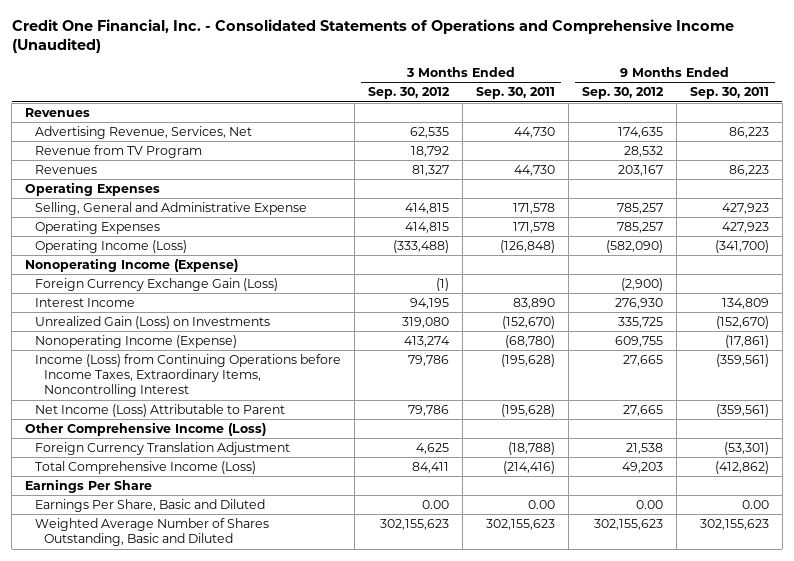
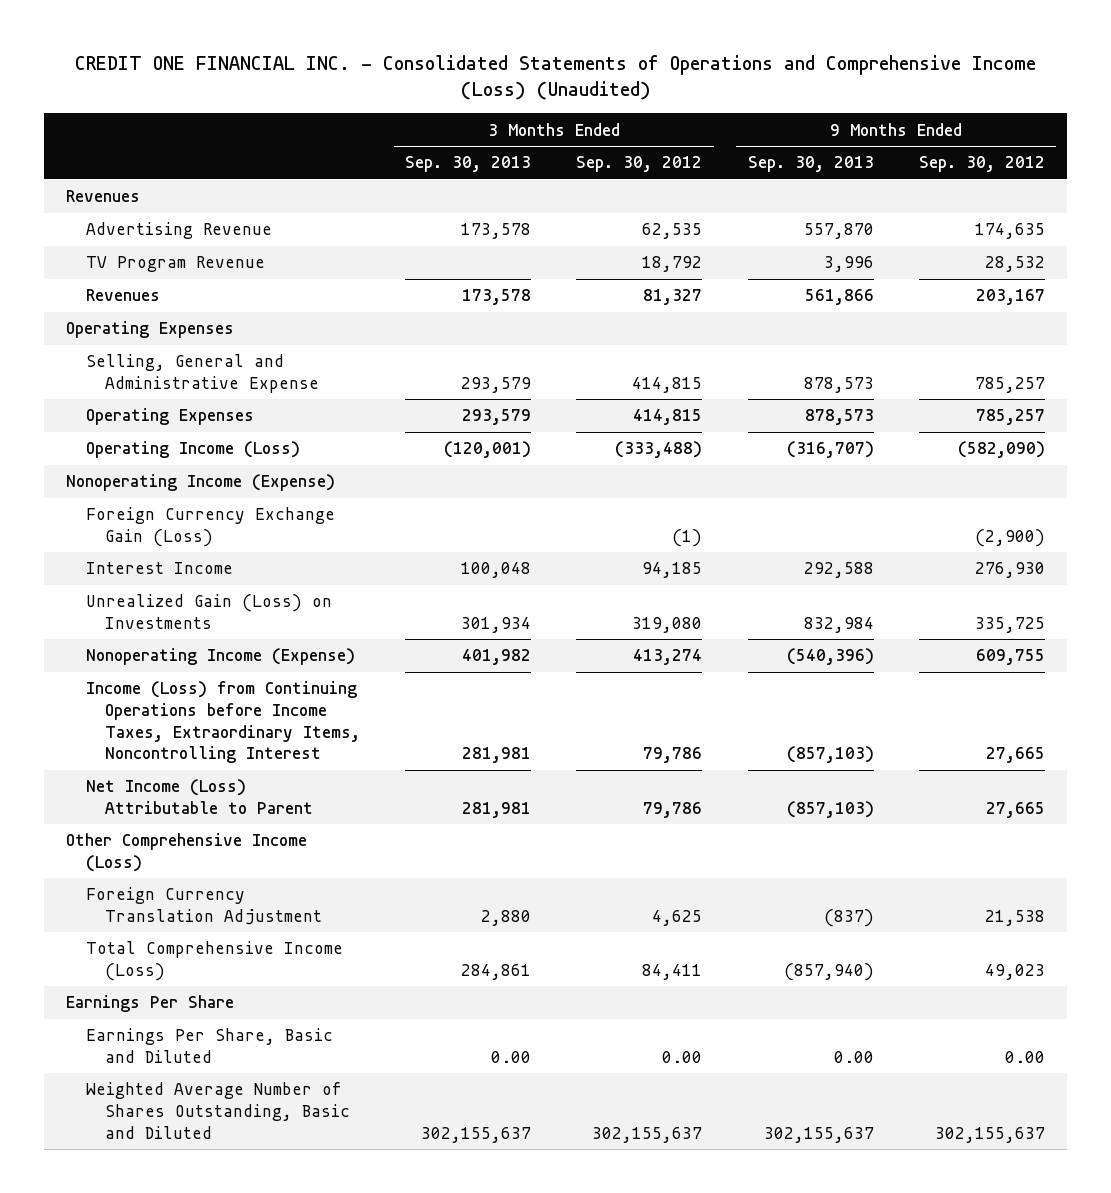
[11,19,734,54] Credit One Financial, Inc. - Consolidated Statements of Operations and Comprehensive Income (Unaudited) -> [74,54,1036,101] CREDIT ONE FINANCIAL INC. - Consolidated Statements of Operations and Comprehensive Income (Loss) (Unaudited)
[475,87,555,100] Sep. 30, 2011 -> none
[689,87,769,100] Sep. 30, 2011 -> none
none -> [405,156,532,173] Sep. 30, 2013
none -> [747,156,874,173] Sep. 30, 2013
[34,126,252,140] Advertising Revenue, Services, Net -> [85,222,272,240] Advertising Revenue
[34,145,202,159] Revenue from TV Program -> [85,256,265,273] TV Program Revenue
[409,298,449,310] 94,195 -> [642,562,703,579] 94,185
[621,462,663,474] 49,203 -> [984,963,1045,980] 49,023
[379,519,449,531] 302,155,623 -> [592,1126,703,1143] 302,155,637
[593,519,663,531] 302,155,623 -> [934,1126,1045,1143] 302,155,637

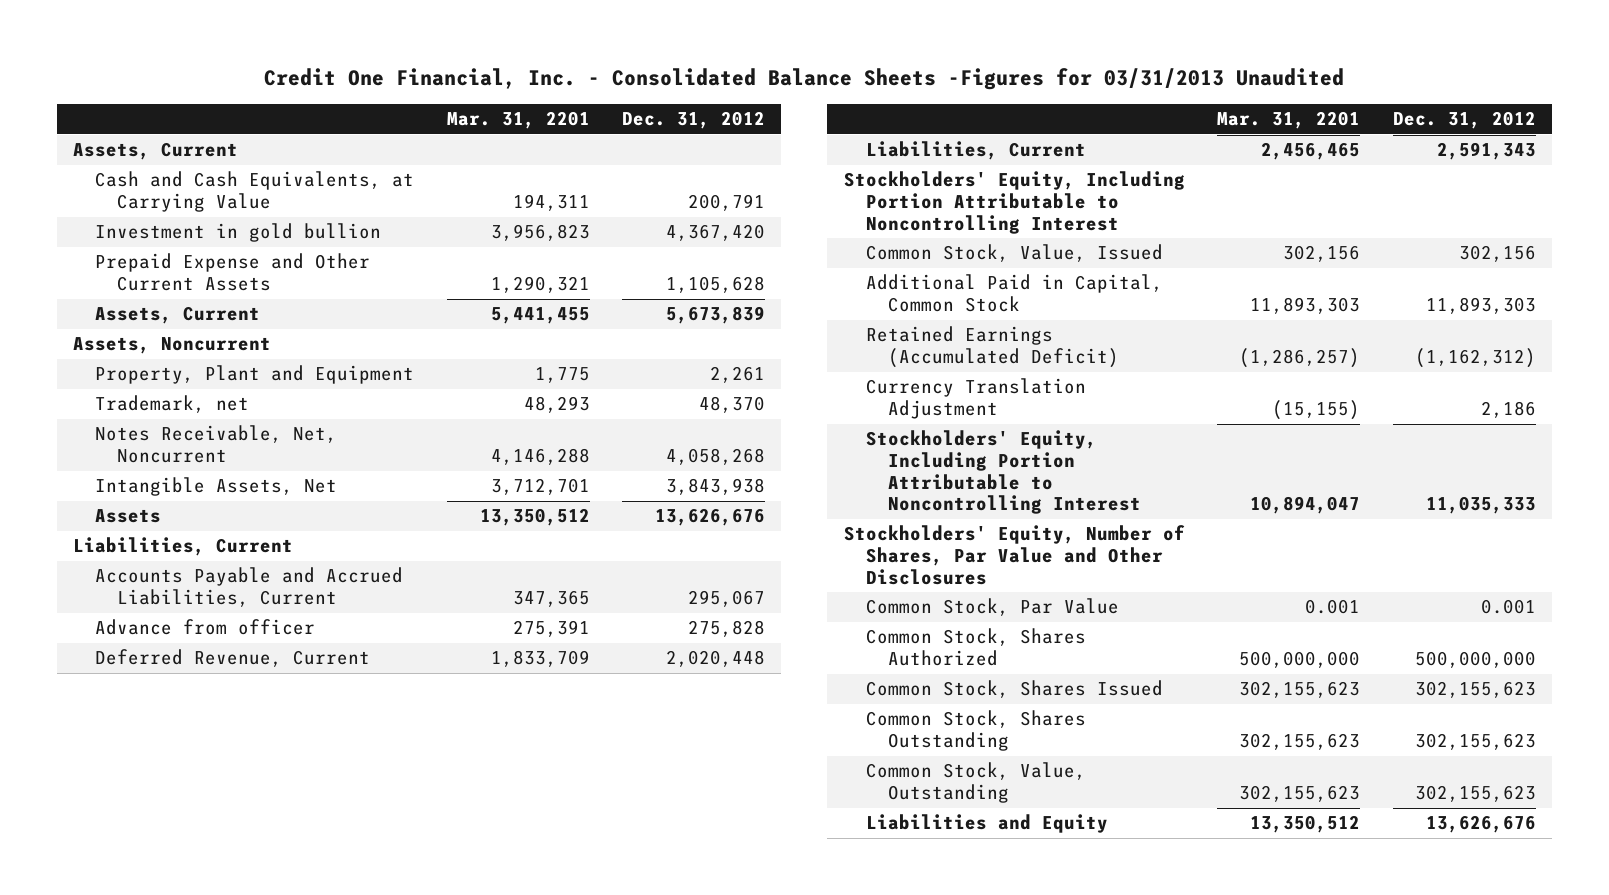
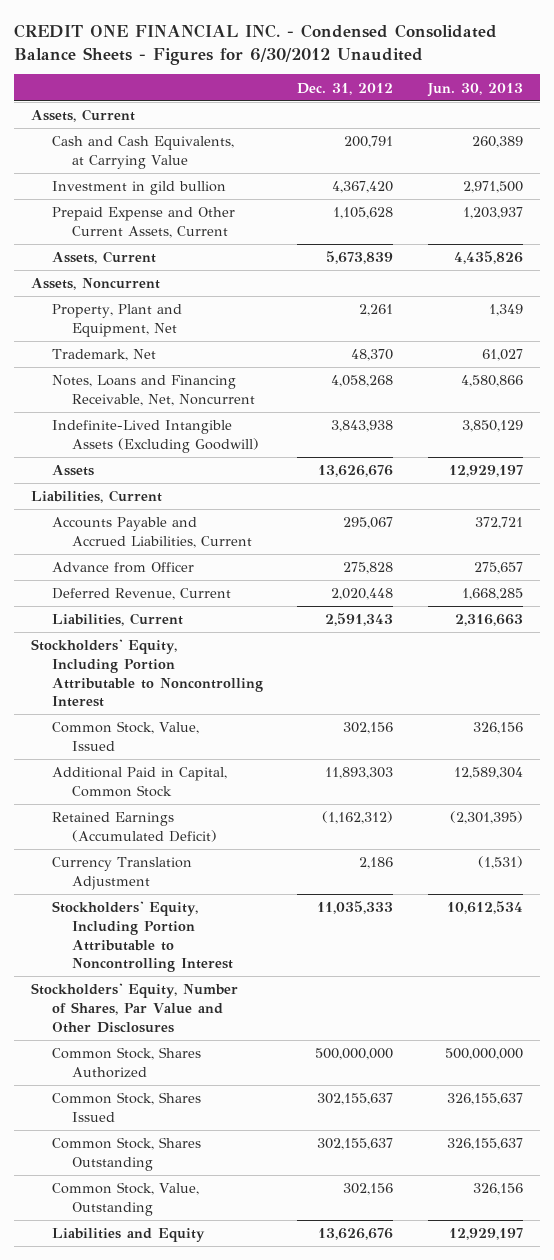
[264,68,1345,91] Credit One Financial, Inc. - Consolidated Balance Sheets -Figures for 03/31/2013 Unaudited -> [14,23,498,65] CREDIT ONE FINANCIAL INC. - Condensed Consolidated Balance Sheets - Figures for 6/30/2012 Unaudited
[446,111,590,130] Mar. 31, 2201 -> none
none -> [426,82,523,97] Jun. 30, 2013
[95,223,382,243] Investment in gold bullion -> [51,181,226,196] Investment in gild bullion
[95,253,371,292] Prepaid Expense and Other Current Assets -> [51,207,235,238] Prepaid Expense and Other Current Assets, Current
[95,365,415,385] Property, Plant and Equipment -> [51,304,182,337] Property, Plant and Equipment, Net
[95,395,250,414] Trademark, net -> [51,349,156,362] Trademark, Net
[95,425,338,464] Notes Receivable, Net, Noncurrent -> [51,375,255,406] Notes, Loans and Financing Receivable, Net, Noncurrent
[95,477,338,497] Intangible Assets, Net -> [51,420,259,453] Indefinite-Lived Intangible Assets (Excluding Goodwill)
[95,619,316,636] Advance from officer -> [51,562,194,574] Advance from Officer
[865,598,1119,617] Common Stock, Par Value -> none
[1414,681,1536,699] 302,155,623 -> [317,1093,394,1106] 302,155,637
[1414,733,1536,751] 302,155,623 -> [317,1138,394,1151] 302,155,637
[1414,785,1536,803] 302,155,623 -> [343,1183,394,1196] 302,156

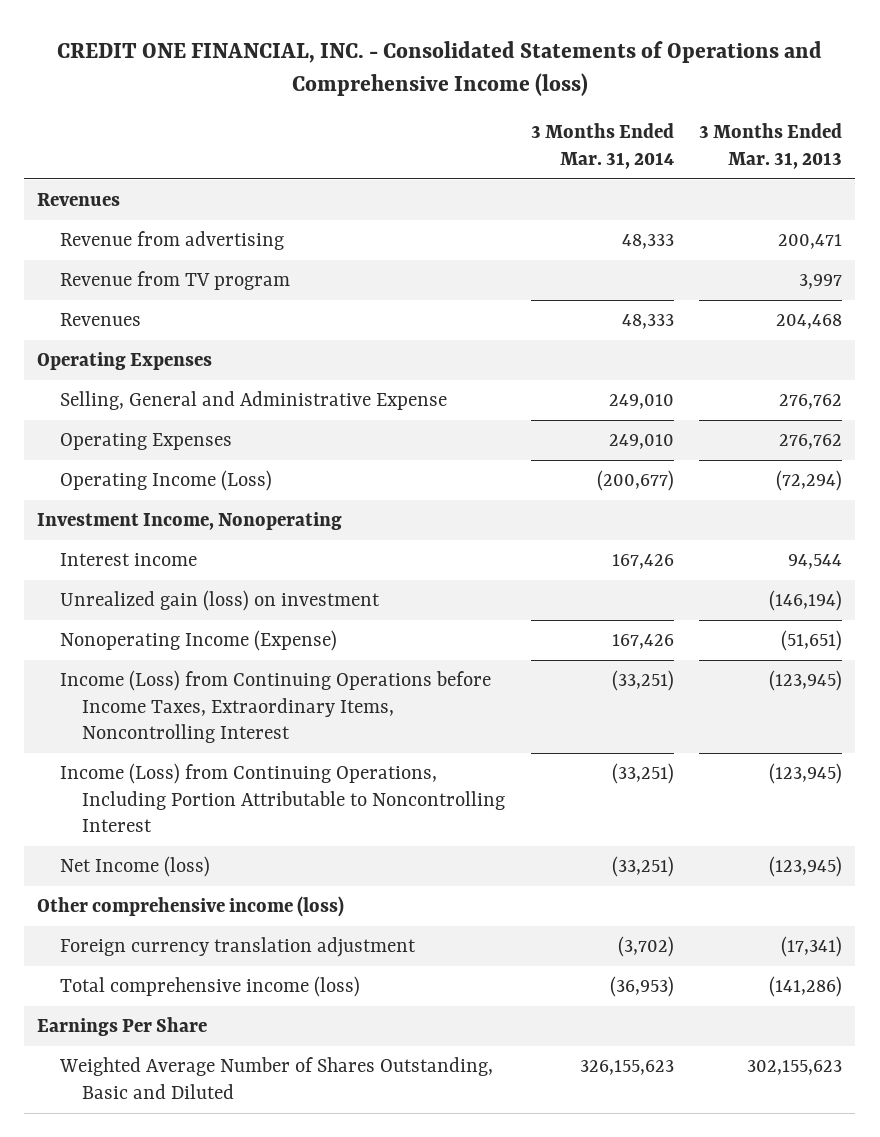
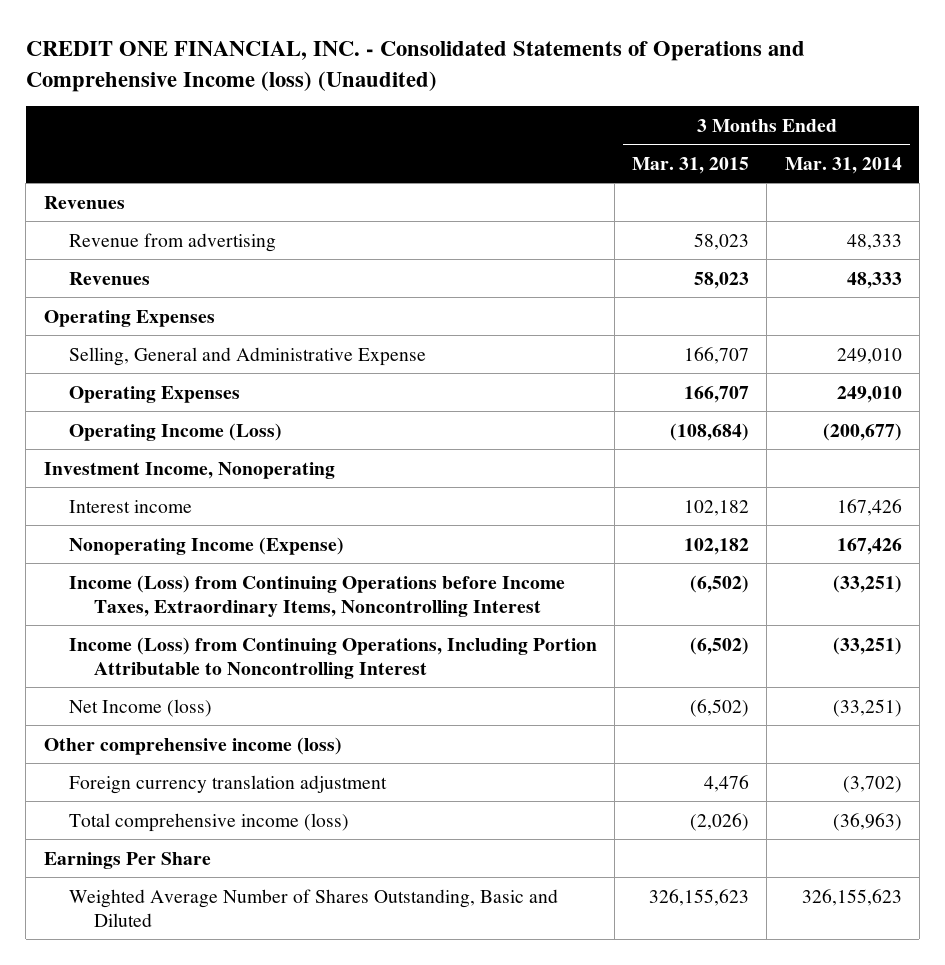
[56,40,822,96] CREDIT ONE FINANCIAL, INC. - Consolidated Statements of Operations and Comprehensive Income (loss) -> [25,41,805,92] CREDIT ONE FINANCIAL, INC. - Consolidated Statements of Operations and Comprehensive Income (loss) (Unaudited)
[699,123,843,169] 3 Months Ended Mar. 31, 2013 -> none
none -> [632,156,750,174] Mar. 31, 2015
[59,271,290,291] Revenue from TV program -> none
[59,590,380,612] Unrealized gain (loss) on investment -> none
[609,976,674,998] (36,953) -> [832,812,902,831] (36,963)

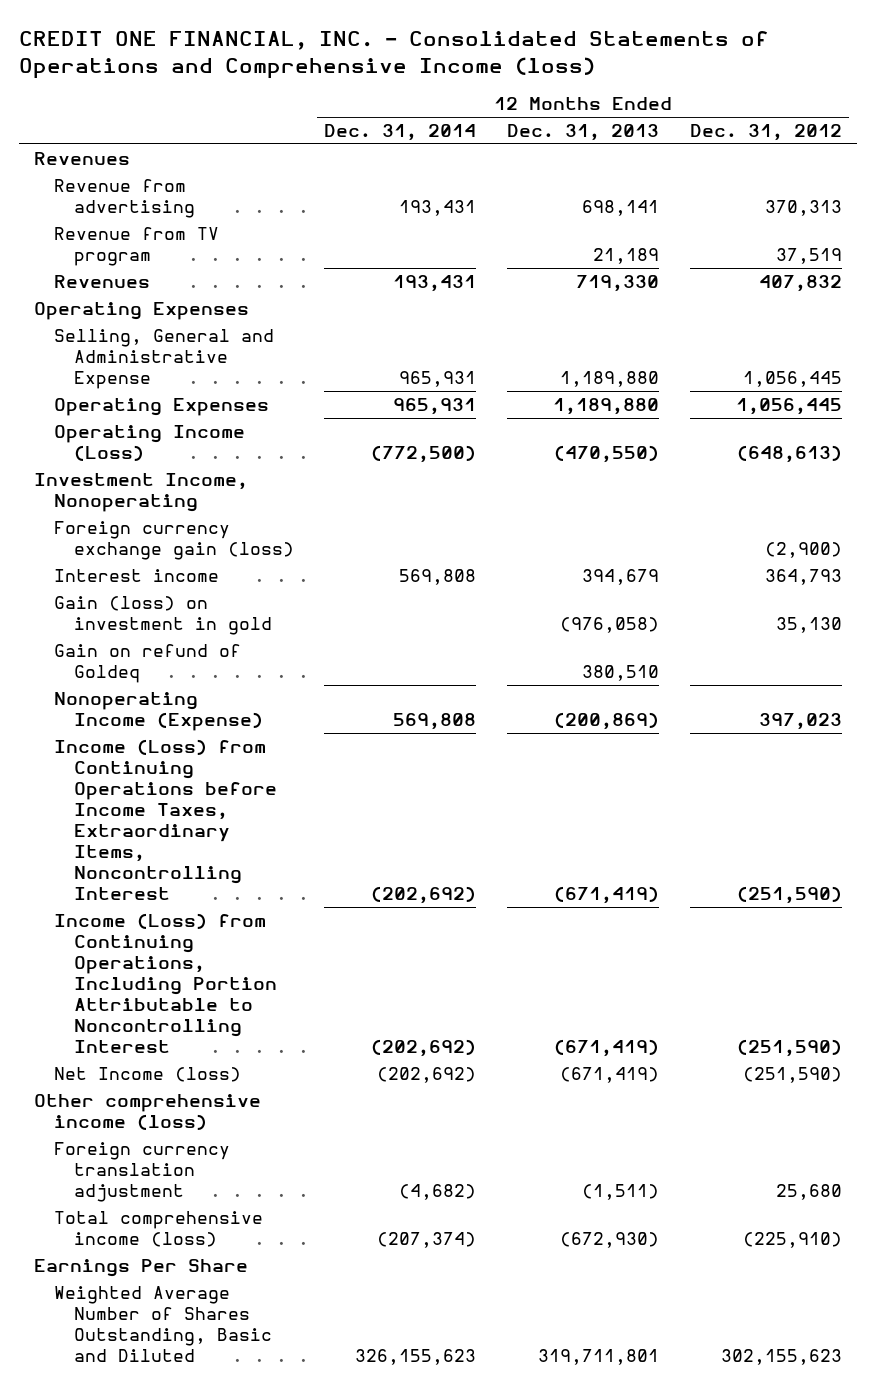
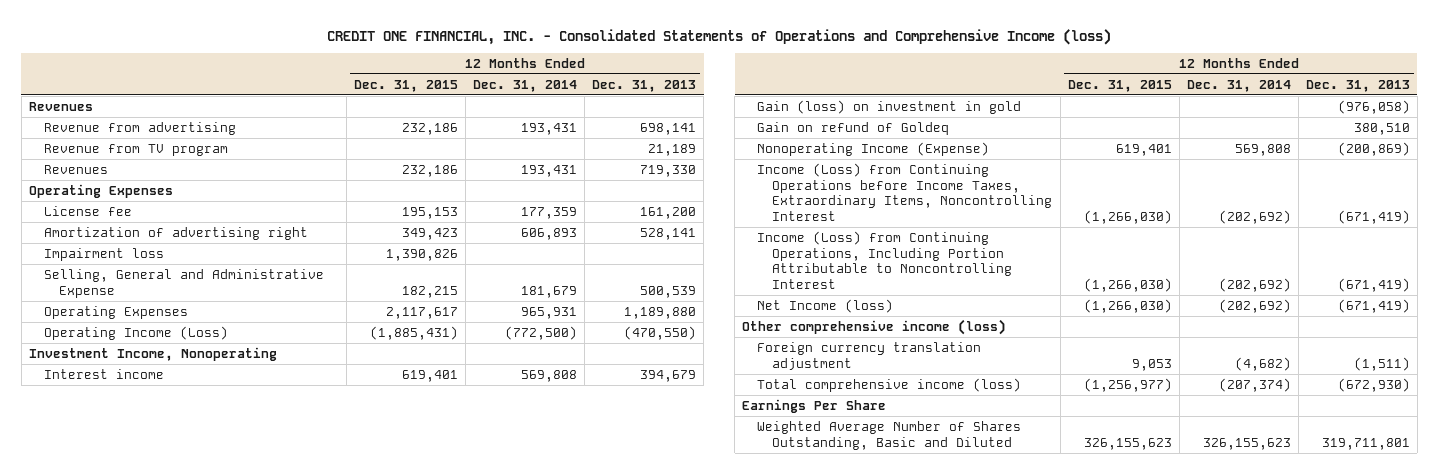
[689,124,842,142] Dec. 31, 2012 -> none
none -> [354,79,459,92] Dec. 31, 2015
none -> [43,205,132,216] License fee
none -> [43,226,308,240] Amortization of advertising right
none -> [43,247,164,261] Impairment loss
[399,371,477,388] 965,931 -> [521,285,578,298] 181,679
[559,371,659,388] 1,189,880 -> [640,285,697,298] 500,539
[54,520,294,561] Foreign currency exchange gain (loss) -> none

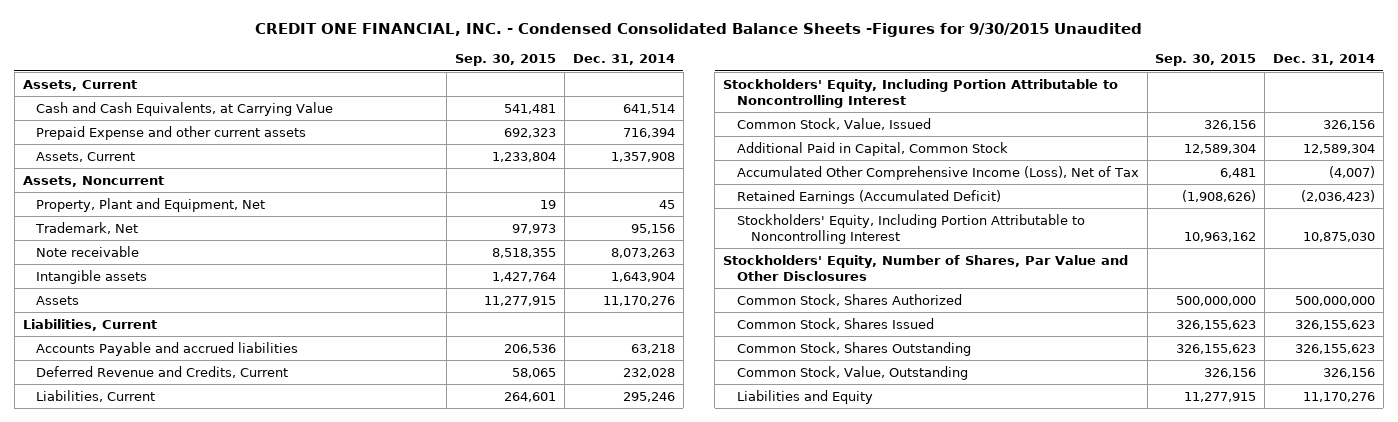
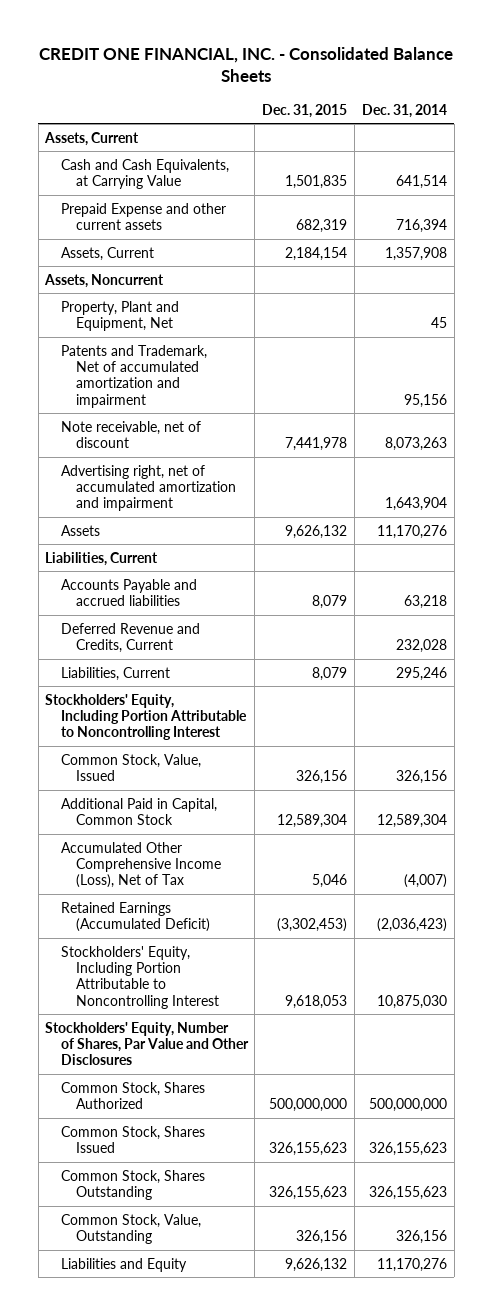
[254,23,1142,38] CREDIT ONE FINANCIAL, INC. - Condensed Consolidated Balance Sheets -Figures for 9/30/2015 Unaudited -> [39,47,454,82] CREDIT ONE FINANCIAL, INC. - Consolidated Balance Sheets
[455,54,557,67] Sep. 30, 2015 -> none
none -> [262,103,348,118] Dec. 31, 2015
[35,221,139,234] Trademark, Net -> [60,344,207,408] Patents and Trademark, Net of accumulated amortization and impairment
[36,245,140,257] Note receivable -> [60,420,201,449] Note receivable, net of discount
[36,269,148,284] Intangible assets -> [60,464,236,512] Advertising right, net of accumulated amortization and impairment

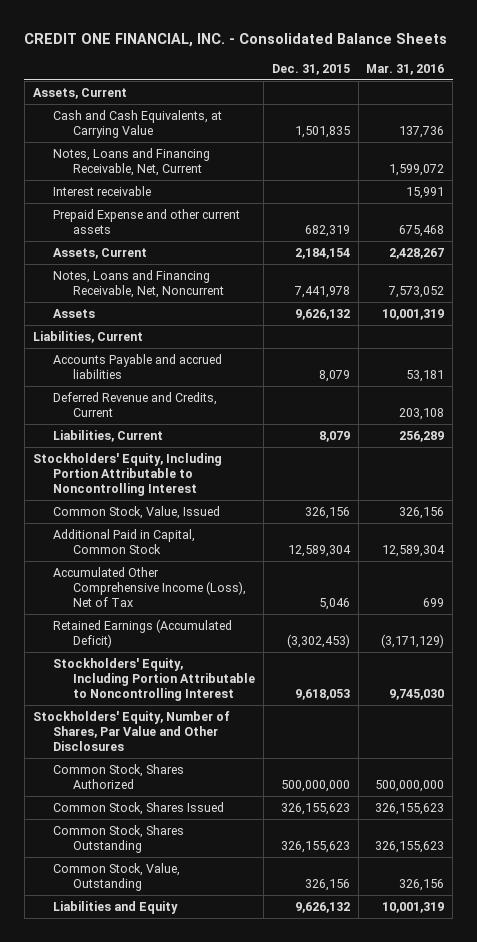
[361,103,447,118] Dec. 31, 2014 -> none
none -> [366,63,445,75] Mar. 31, 2016
none -> [52,148,210,176] Notes, Loans and Financing Receivable, Net, Current
none -> [52,186,151,197] Interest receivable
[44,273,165,288] Assets, Noncurrent -> none
[60,300,179,332] Property, Plant and Equipment, Net -> none
[60,344,207,408] Patents and Trademark, Net of accumulated amortization and impairment -> none
[60,464,236,512] Advertising right, net of accumulated amortization and impairment -> none
[60,420,201,449] Note receivable, net of discount -> [52,270,225,298] Notes, Loans and Financing Receivable, Net, Noncurrent

